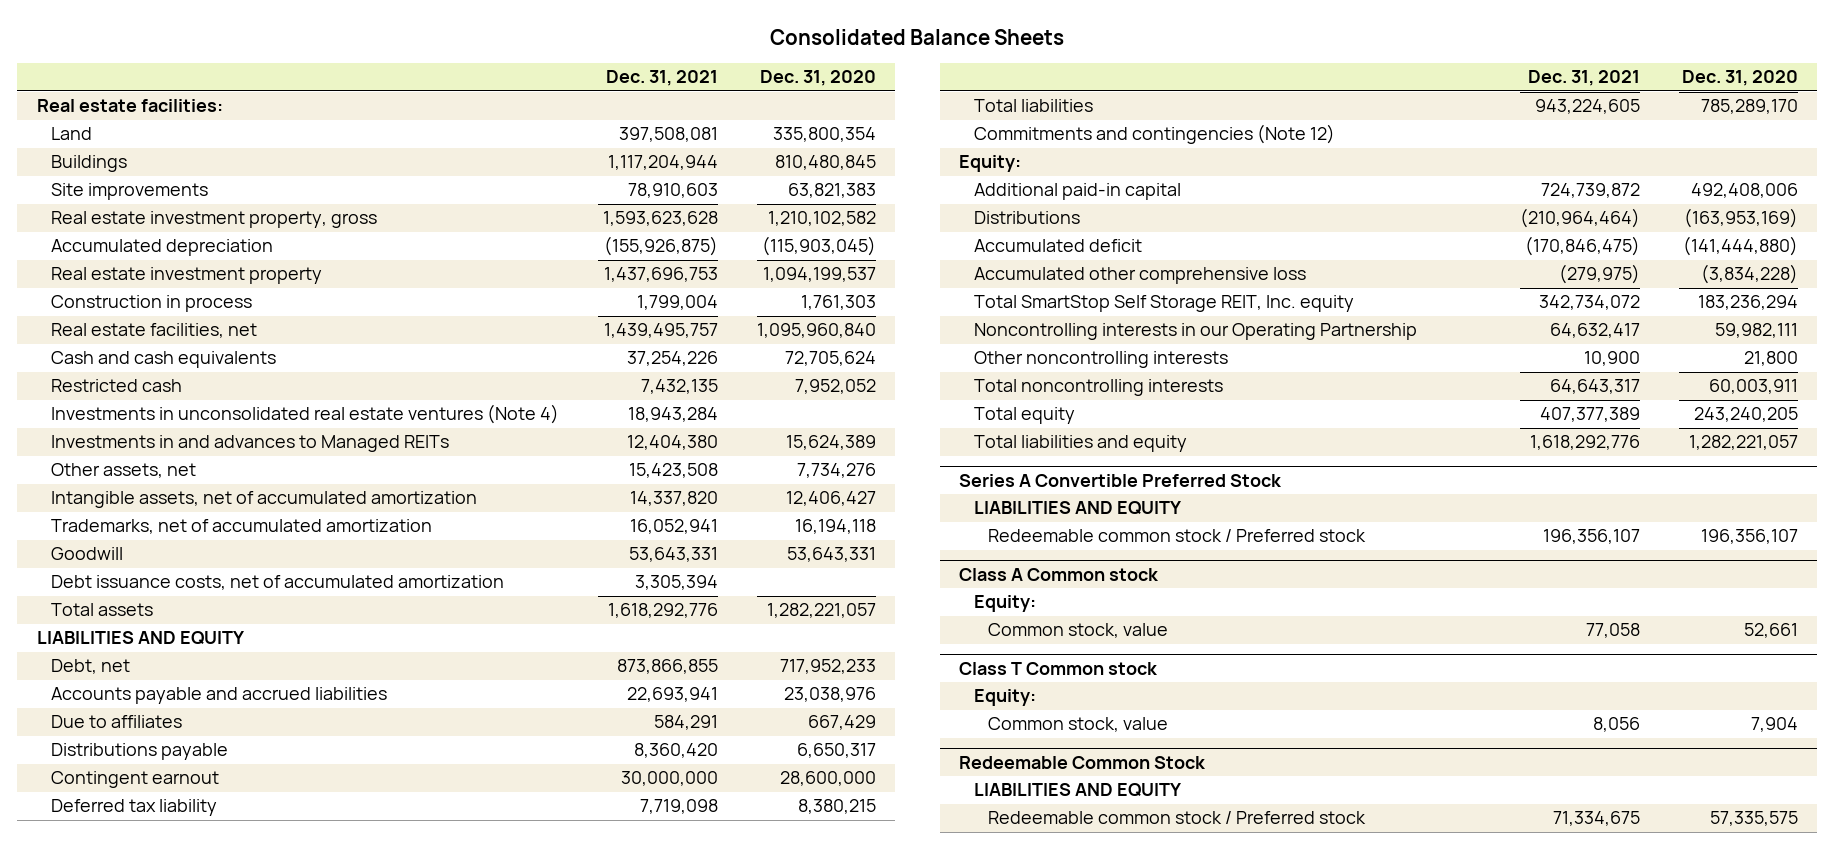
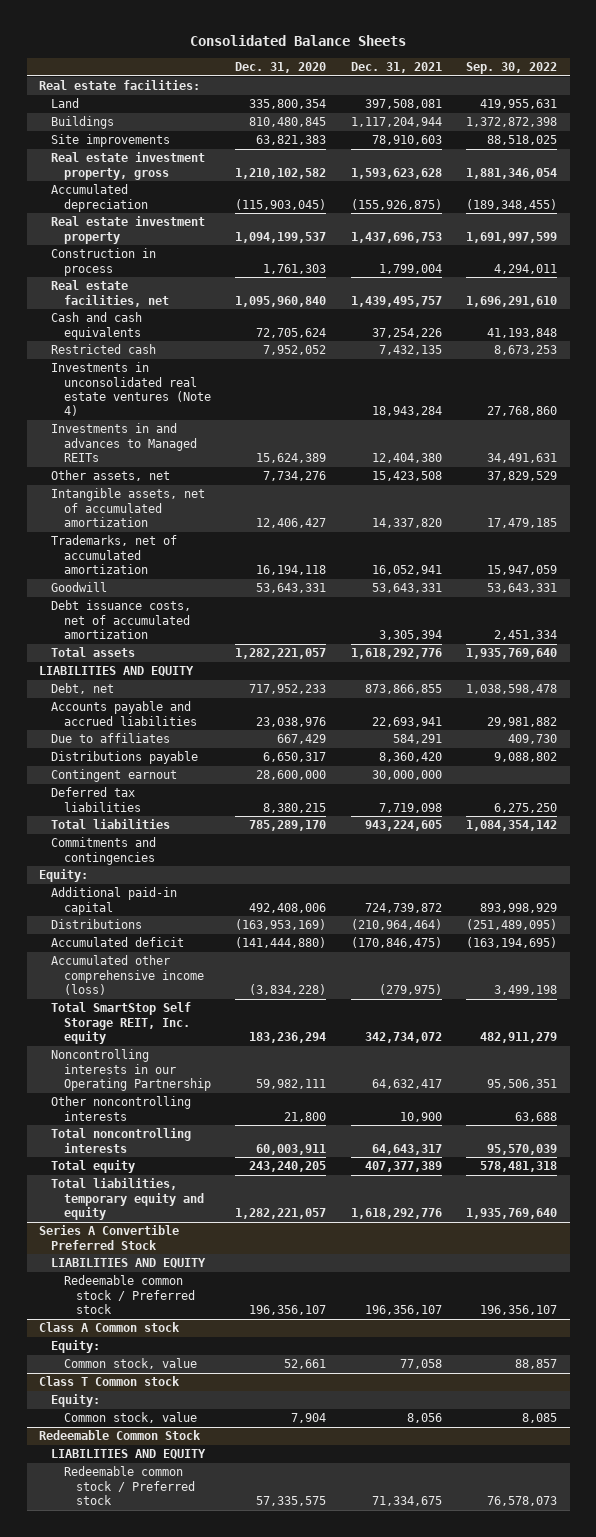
none -> [466,62,558,75] Sep. 30, 2022
[51,799,218,817] Deferred tax liability -> [51,787,141,812] Deferred tax liabilities
[973,124,1335,145] Commitments and contingencies (Note 12) -> [51,837,157,865] Commitments and contingencies
[973,267,1306,285] Accumulated other comprehensive loss -> [51,955,204,995] Accumulated other comprehensive income (loss)
[973,435,1187,453] Total liabilities and equity -> [51,1178,204,1220] Total liabilities, temporary equity and equity

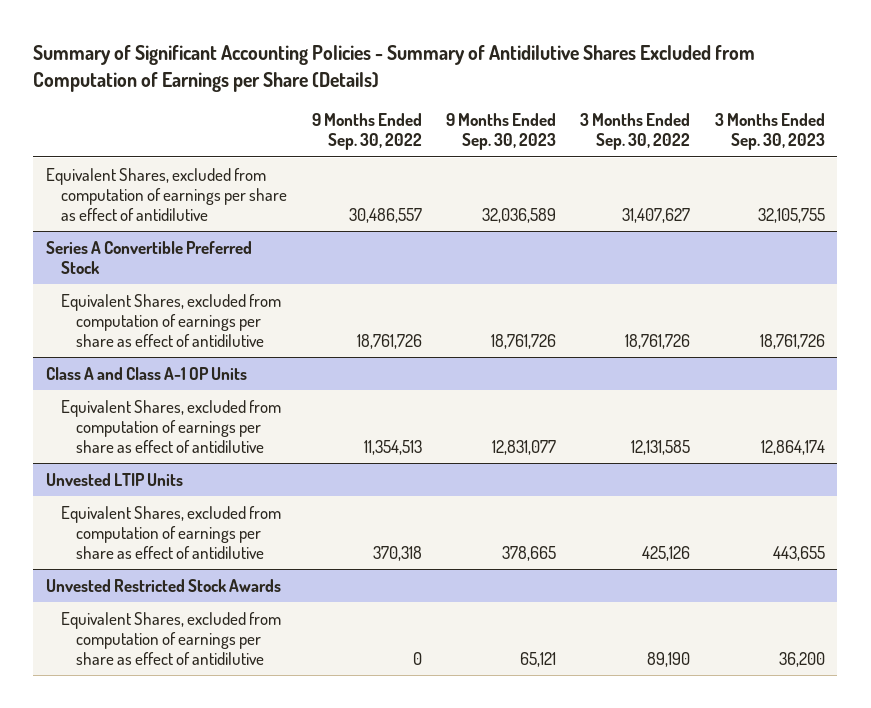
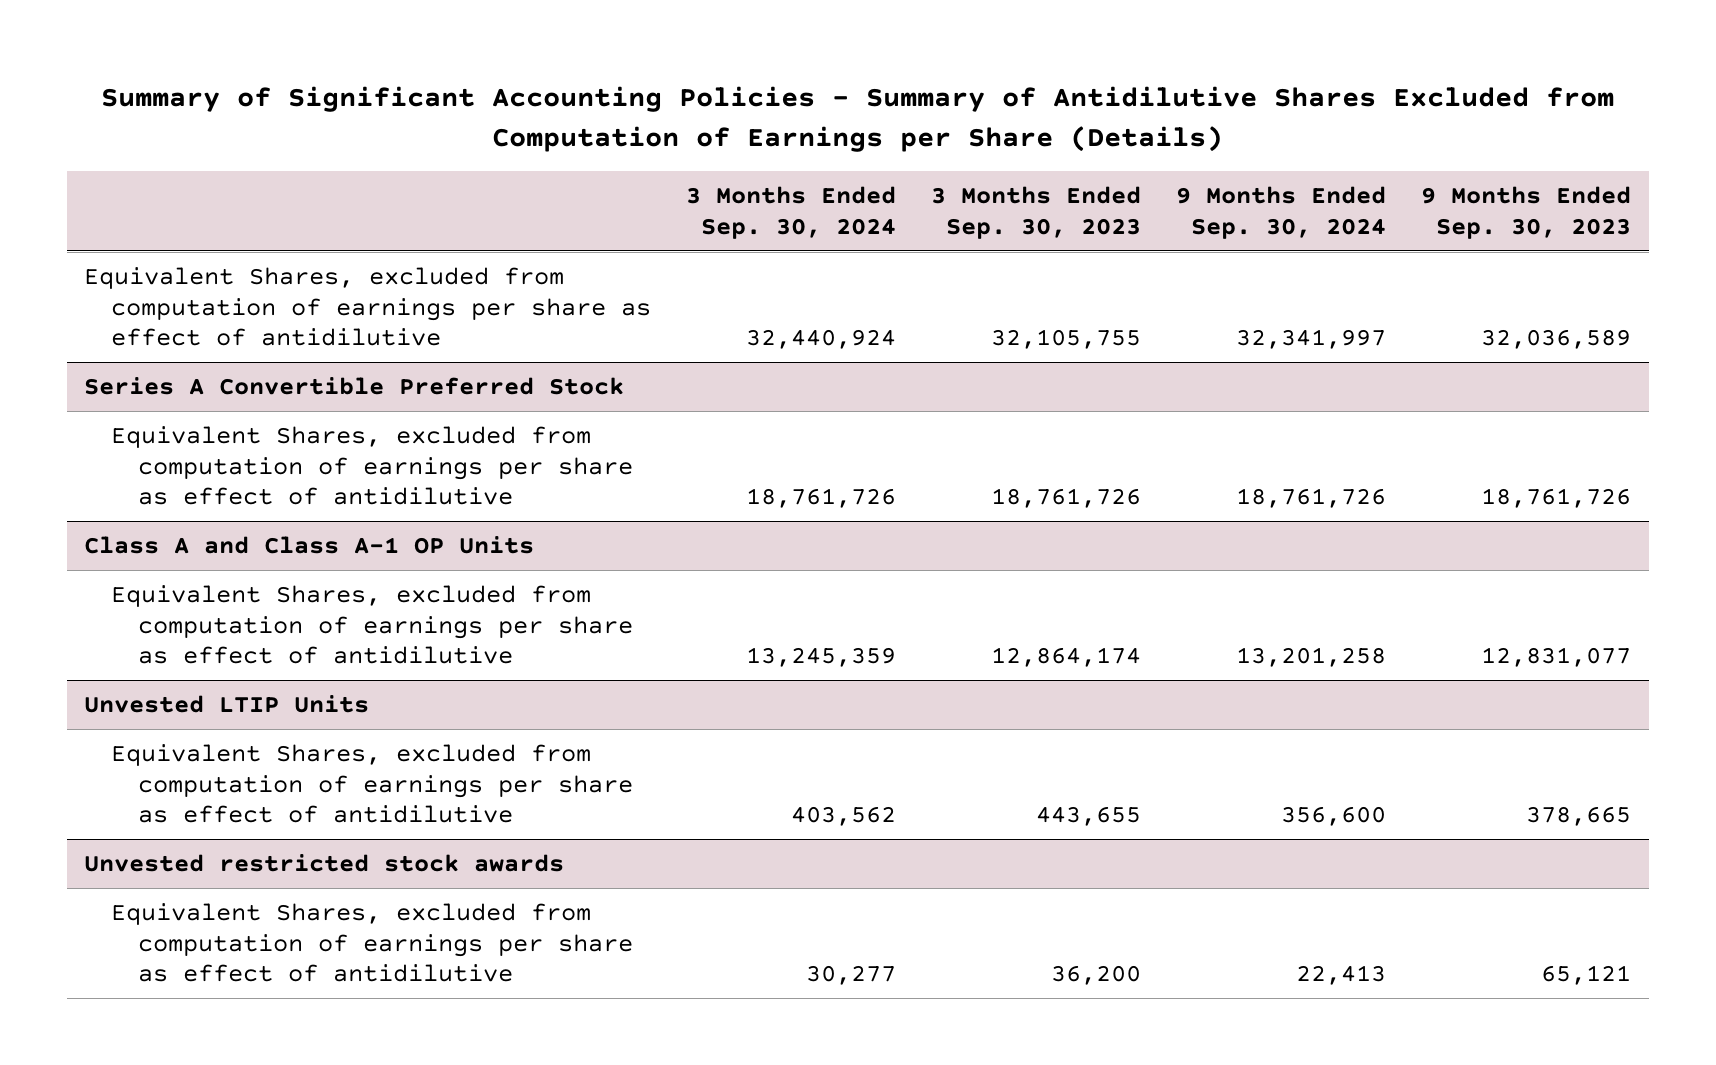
[311,113,422,151] 9 Months Ended Sep. 30, 2022 -> none
[580,113,691,151] 3 Months Ended Sep. 30, 2022 -> none
none -> [686,186,897,239] 3 Months Ended Sep. 30, 2024
none -> [1176,186,1387,239] 9 Months Ended Sep. 30, 2024
[45,578,281,592] Unvested Restricted Stock Awards -> [84,853,565,872] Unvested restricted stock awards

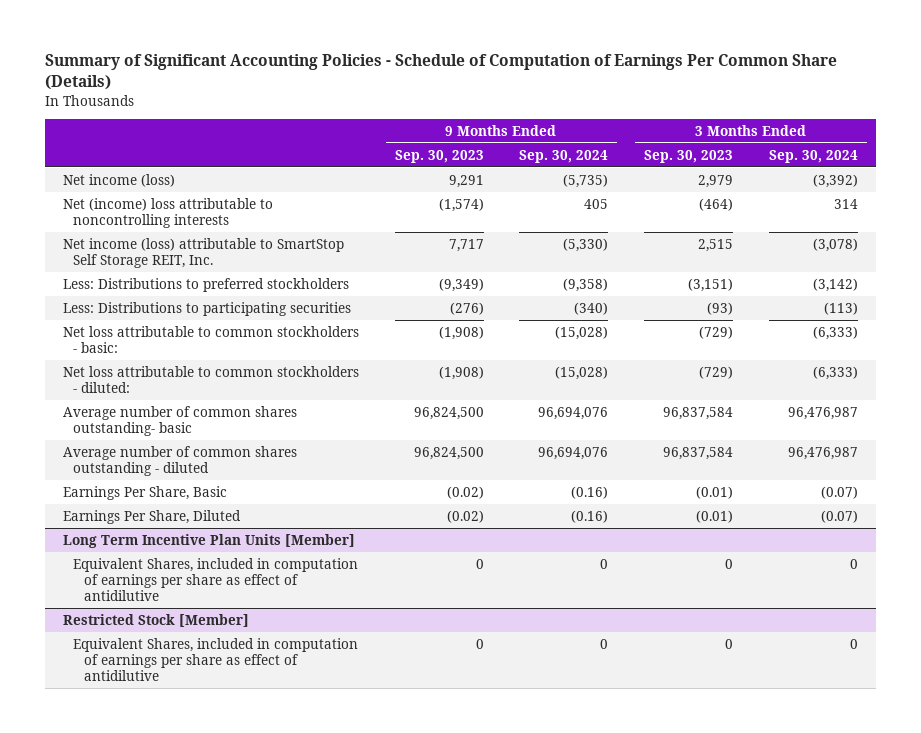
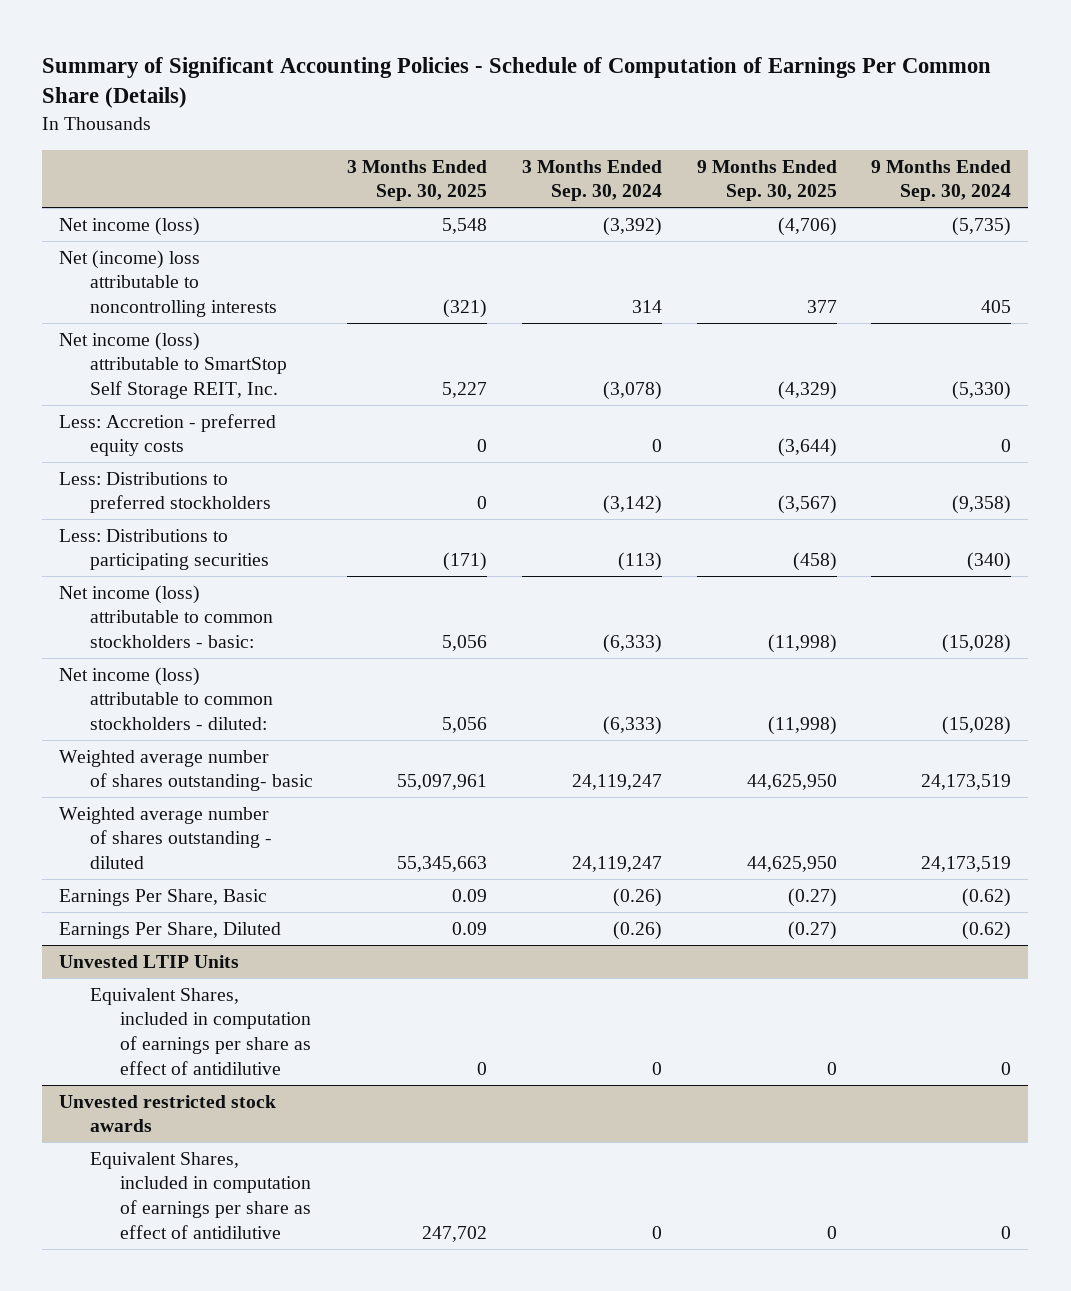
[394,149,484,163] Sep. 30, 2023 -> none
[644,149,734,163] Sep. 30, 2023 -> none
none -> [347,159,488,202] 3 Months Ended Sep. 30, 2025
none -> [696,159,837,202] 9 Months Ended Sep. 30, 2025
none -> [59,413,277,457] Less: Accretion - preferred equity costs
[62,325,359,353] Net loss attributable to common stockholders - basic: -> [59,584,273,649] Net income (loss) attributable to common stockholders - basic:
[62,365,359,393] Net loss attributable to common stockholders - diluted: -> [59,666,273,731] Net income (loss) attributable to common stockholders - diluted:
[62,405,297,436] Average number of common shares outstanding- basic -> [59,749,313,792] Weighted average number of shares outstanding- basic
[538,406,609,420] 96,694,076 -> [921,774,1012,791] 24,173,519
[788,406,859,420] 96,476,987 -> [572,774,663,791] 24,119,247
[62,445,297,476] Average number of common shares outstanding - diluted -> [59,806,272,870] Weighted average number of shares outstanding - diluted
[538,446,609,460] 96,694,076 -> [921,856,1012,873] 24,173,519
[788,446,859,460] 96,476,987 -> [572,856,663,873] 24,119,247
[571,485,609,499] (0.16) -> [962,887,1012,907] (0.62)
[821,485,859,499] (0.07) -> [613,887,663,907] (0.26)
[571,509,609,523] (0.16) -> [962,920,1012,940] (0.62)
[821,509,859,523] (0.07) -> [613,920,663,940] (0.26)
[62,533,355,548] Long Term Incentive Plan Units [Member] -> [59,954,240,968] Unvested LTIP Units
[62,613,249,627] Restricted Stock [Member] -> [59,1094,277,1133] Unvested restricted stock awards

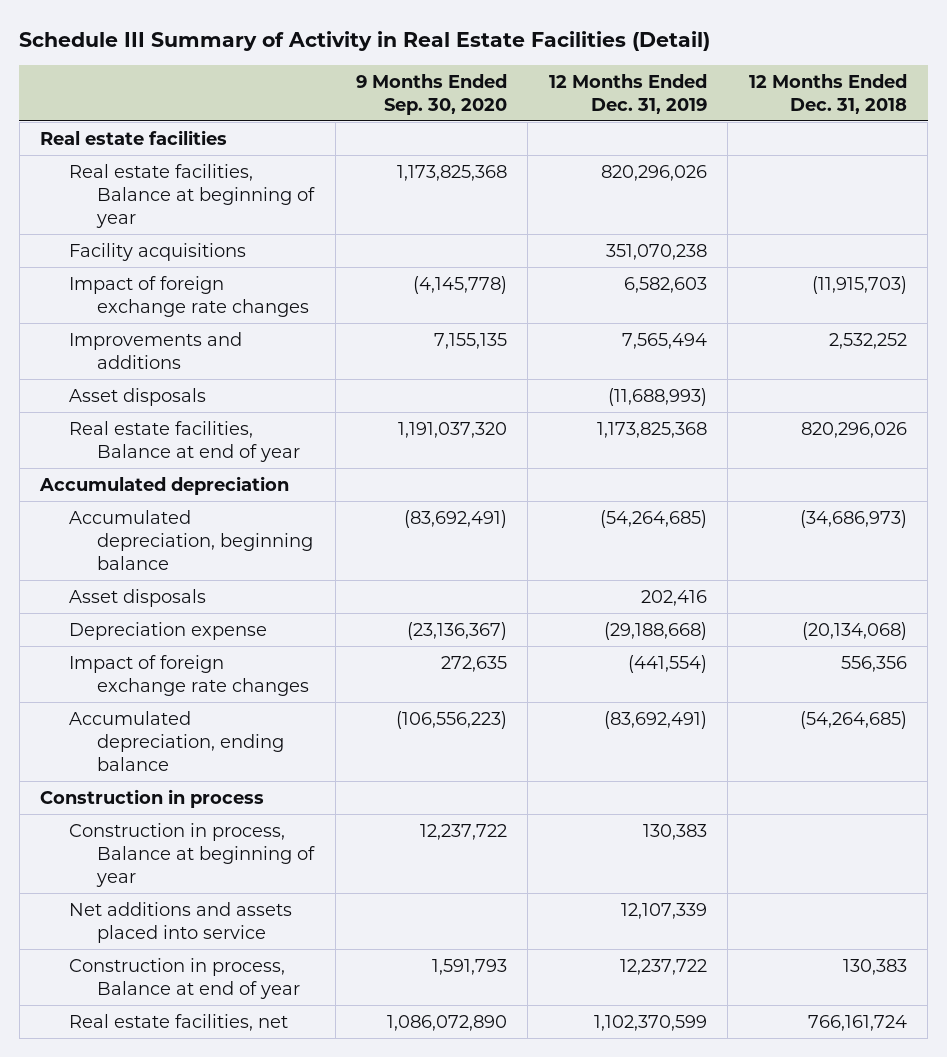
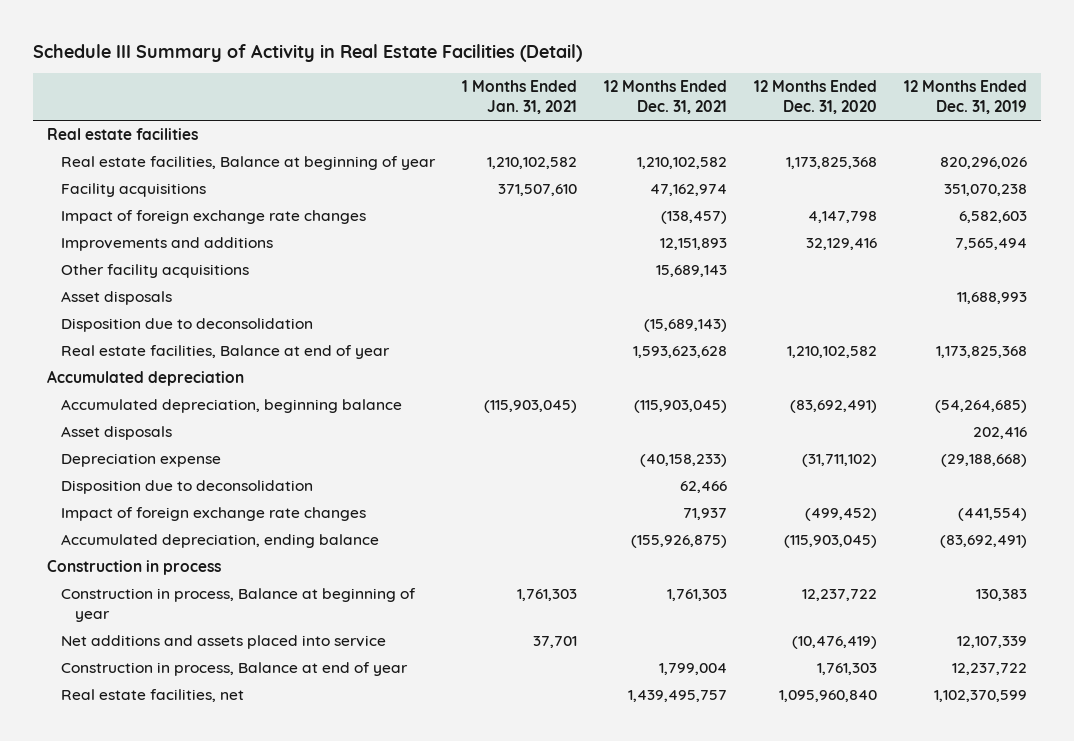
[355,73,507,115] 9 Months Ended Sep. 30, 2020 -> none
[748,73,907,114] 12 Months Ended Dec. 31, 2018 -> none
none -> [461,80,577,115] 1 Months Ended Jan. 31, 2021
none -> [603,80,727,115] 12 Months Ended Dec. 31, 2021
none -> [754,80,878,115] 12 Months Ended Dec. 31, 2020
none -> [60,263,249,278] Other facility acquisitions
[607,387,707,406] (11,688,993) -> [957,291,1028,304] 11,688,993
none -> [60,317,313,332] Disposition due to deconsolidation
none -> [60,479,313,494] Disposition due to deconsolidation

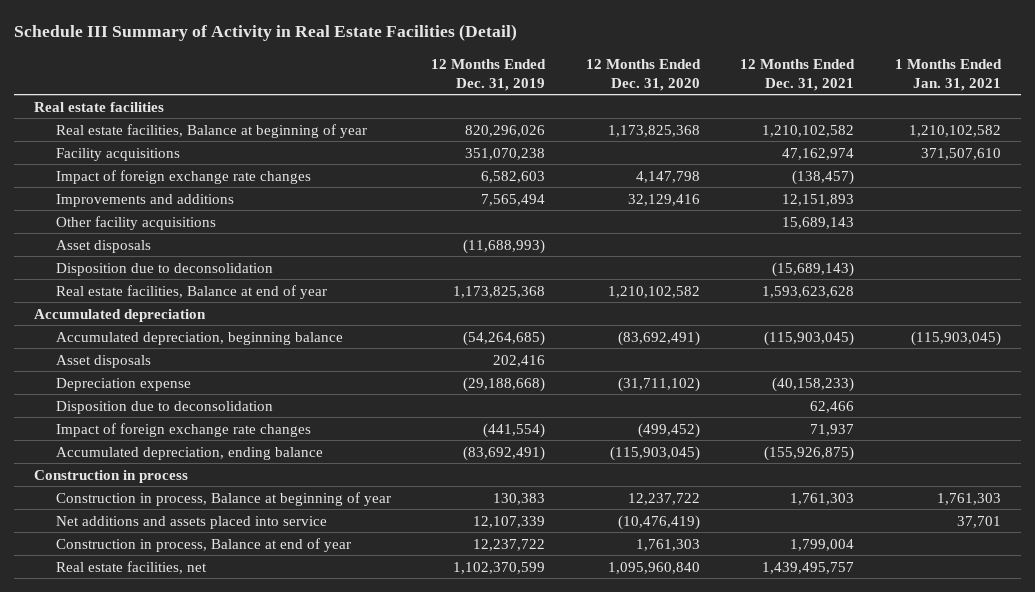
[957,291,1028,304] 11,688,993 -> [463,238,546,254] (11,688,993)

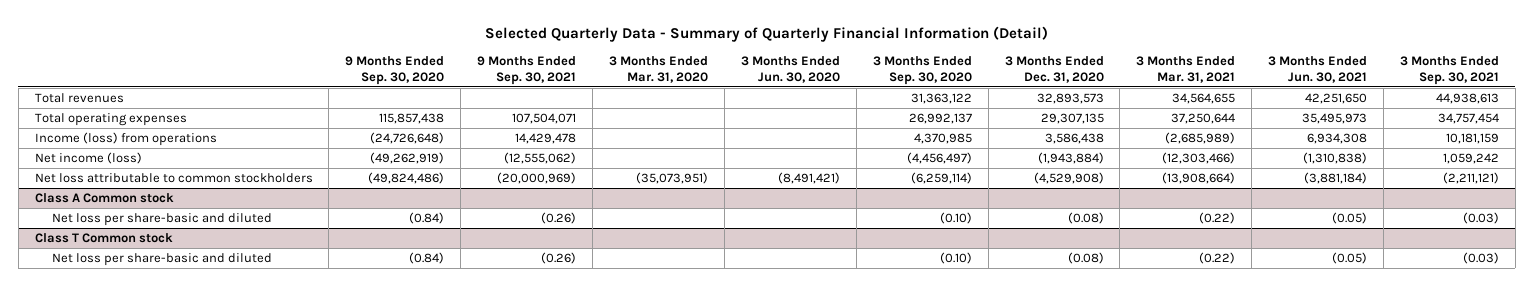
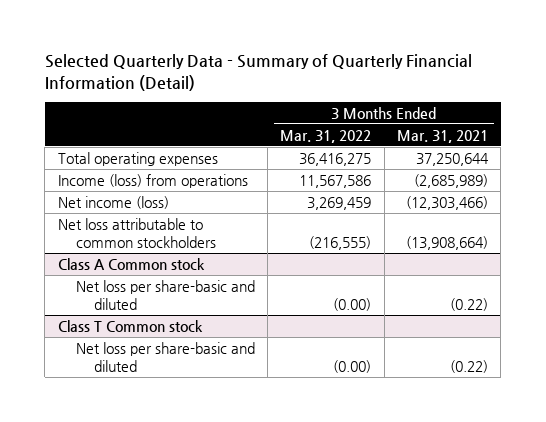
[345,56,445,85] 9 Months Ended Sep. 30, 2020 -> none
[477,56,577,85] 9 Months Ended Sep. 30, 2021 -> none
[609,56,709,83] 3 Months Ended Mar. 31, 2020 -> none
[740,56,840,83] 3 Months Ended Jun. 30, 2020 -> none
[872,56,972,85] 3 Months Ended Sep. 30, 2020 -> none
[1004,56,1104,83] 3 Months Ended Dec. 31, 2020 -> none
[1268,56,1368,83] 3 Months Ended Jun. 30, 2021 -> none
[1400,56,1500,85] 3 Months Ended Sep. 30, 2021 -> none
none -> [280,129,372,143] Mar. 31, 2022
[34,93,124,104] Total revenues -> none

